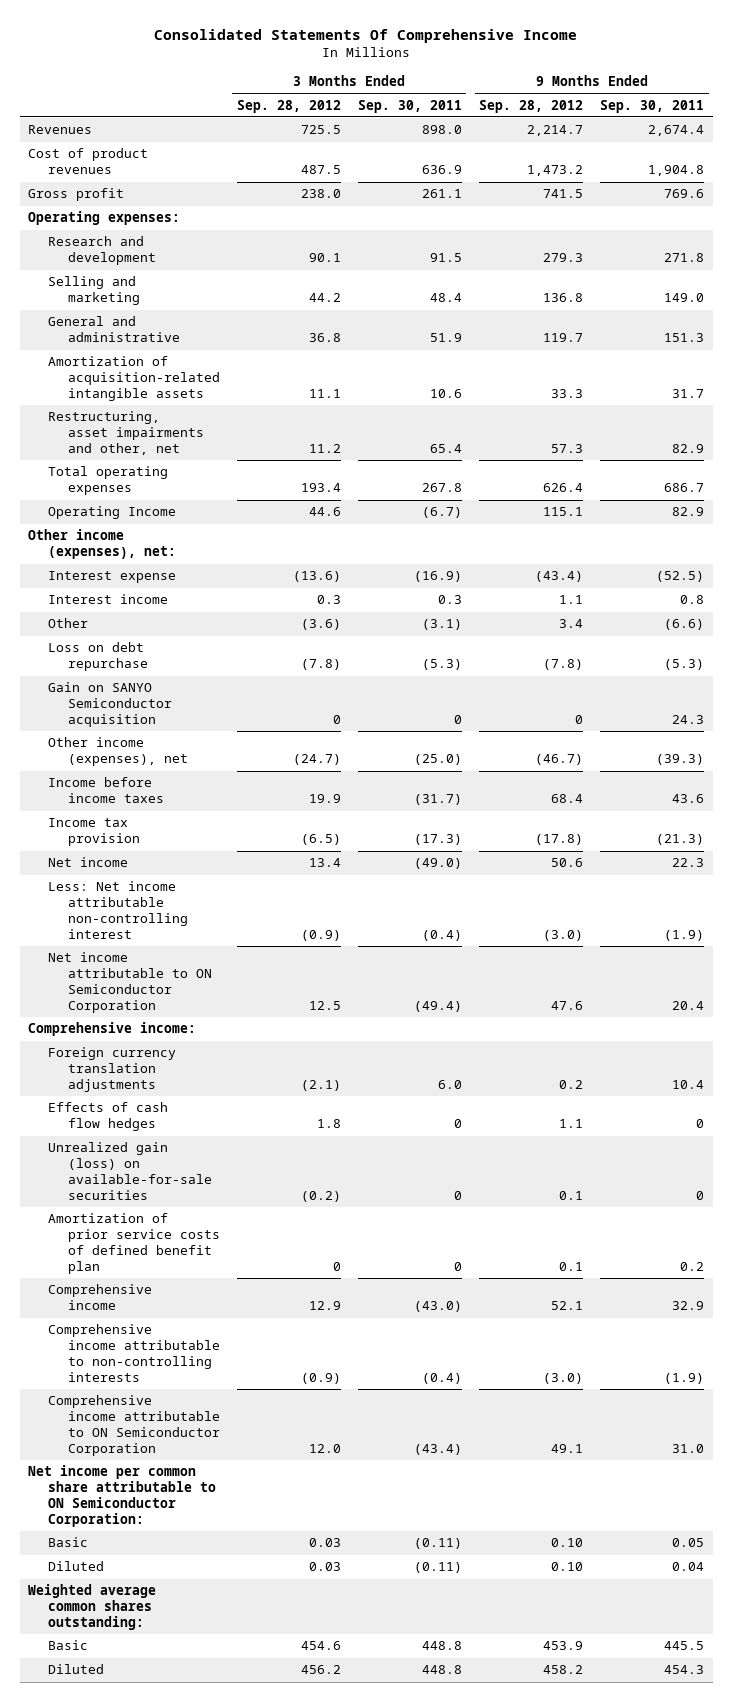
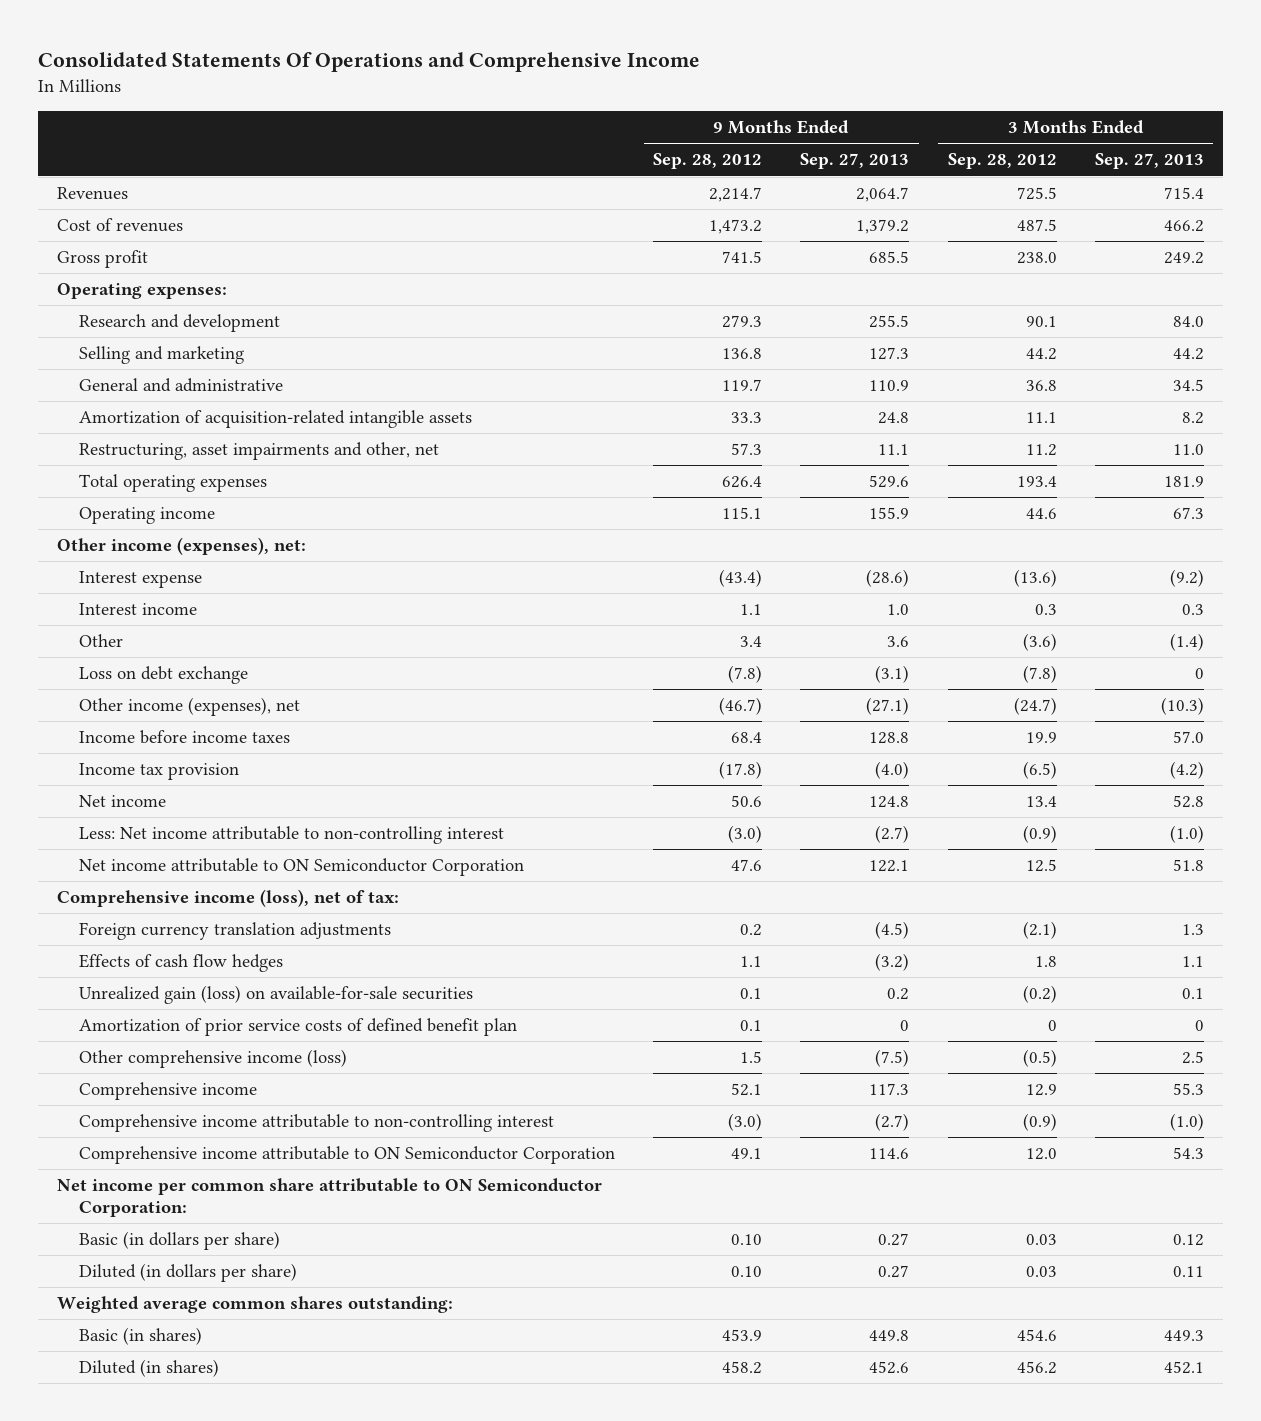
[154,28,578,43] Consolidated Statements Of Comprehensive Income -> [38,52,701,73] Consolidated Statements Of Operations and Comprehensive Income
[357,99,462,113] Sep. 30, 2011 -> none
[600,99,705,113] Sep. 30, 2011 -> none
none -> [800,153,910,170] Sep. 27, 2013
none -> [1094,153,1204,170] Sep. 27, 2013
[28,148,149,175] Cost of product revenues -> [57,218,184,233] Cost of revenues
[47,506,176,520] Operating Income -> [79,507,216,525] Operating income
[47,682,172,728] Gain on SANYO Semiconductor acquisition -> none
[47,642,148,672] Loss on debt repurchase -> [79,666,249,685] Loss on debt exchange
[47,881,188,940] Less: Net income attributable non-controlling interest -> [79,826,505,845] Less: Net income attributable to non-controlling interest
[28,1022,197,1037] Comprehensive income: -> [57,889,400,908] Comprehensive income (loss), net of tax:
none -> [79,1049,348,1069] Other comprehensive income (loss)
[47,1324,220,1383] Comprehensive income attributable to non-controlling interests -> [79,1114,555,1133] Comprehensive income attributable to non-controlling interest
[47,1537,88,1548] Basic -> [79,1231,281,1251] Basic (in dollars per share)
[47,1561,104,1572] Diluted -> [79,1263,298,1283] Diluted (in dollars per share)
[47,1640,88,1651] Basic -> [79,1327,203,1346] Basic (in shares)
[47,1664,104,1675] Diluted -> [79,1359,220,1378] Diluted (in shares)

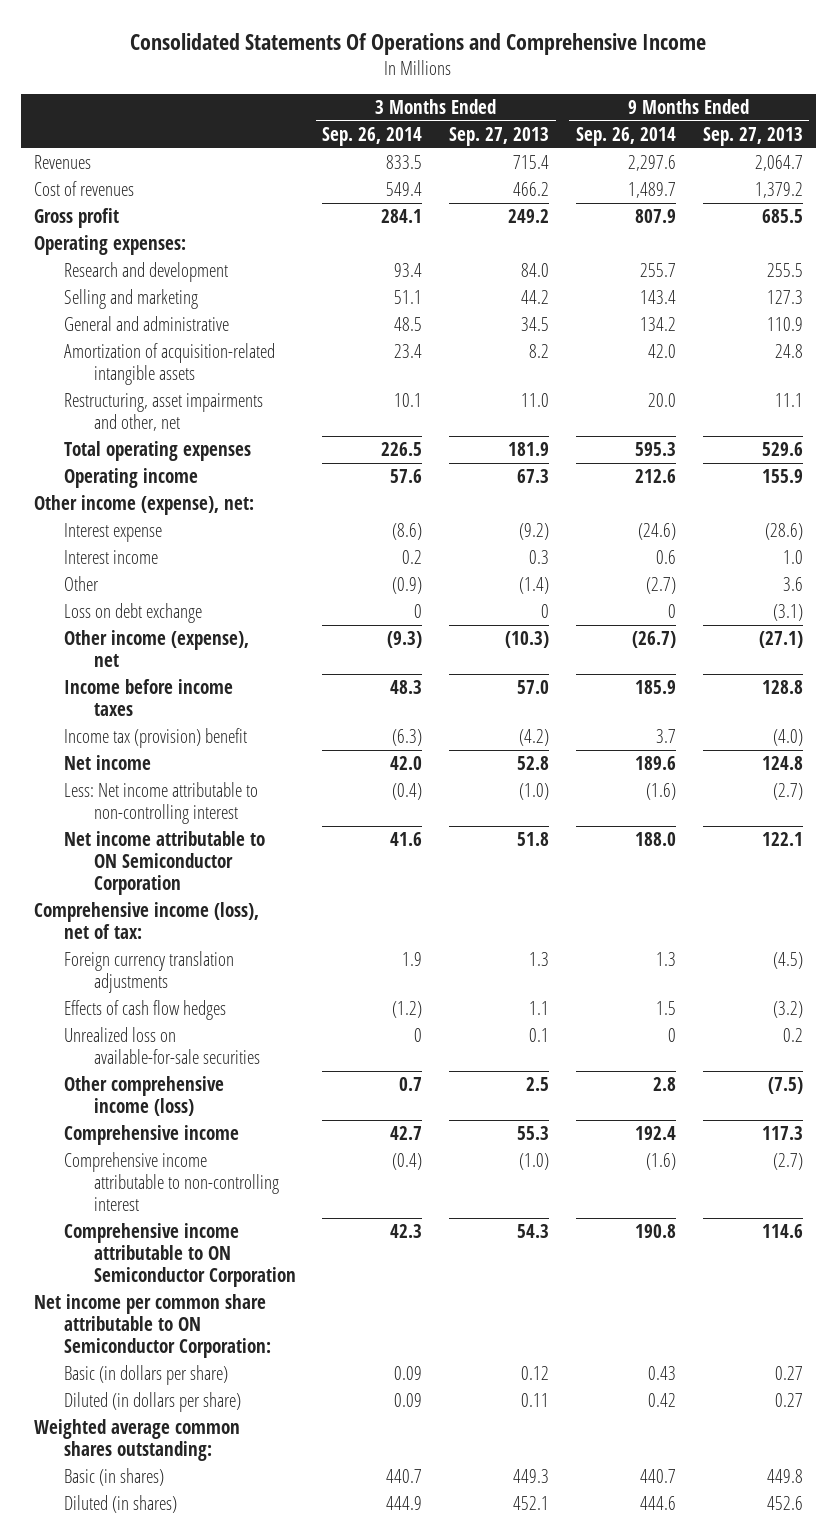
[653,153,763,170] Sep. 28, 2012 -> none
[947,153,1057,170] Sep. 28, 2012 -> none
none -> [322,126,423,146] Sep. 26, 2014
none -> [575,126,676,146] Sep. 26, 2014
[57,537,307,556] Other income (expenses), net: -> [34,495,255,516] Other income (expense), net:
[79,697,301,717] Other income (expenses), net -> [63,630,249,667] Other income (expense), net
[79,763,240,781] Income tax provision -> [63,728,247,749] Income tax (provision) benefit
[79,1018,518,1037] Amortization of prior service costs of defined benefit plan -> none
[79,985,474,1005] Unrealized gain (loss) on available-for-sale securities -> [63,1027,260,1064] Unrealized loss on available-for-sale securities

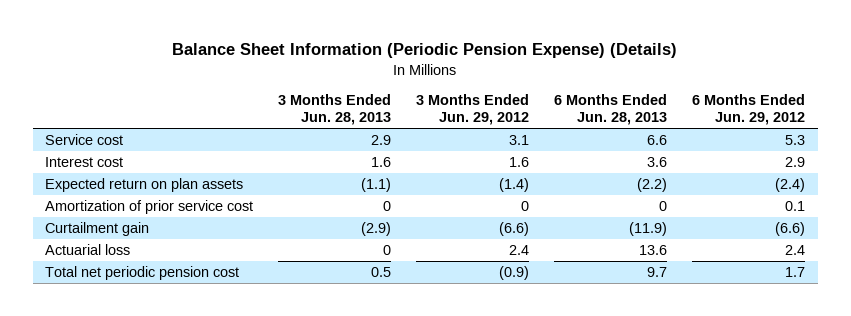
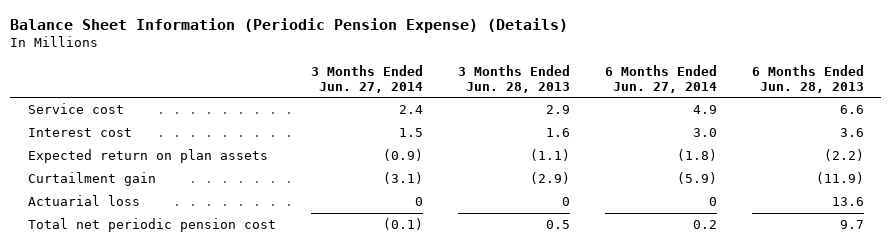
[416,93,530,126] 3 Months Ended Jun. 29, 2012 -> none
[692,93,806,126] 6 Months Ended Jun. 29, 2012 -> none
none -> [310,64,423,93] 3 Months Ended Jun. 27, 2014
none -> [604,64,717,93] 6 Months Ended Jun. 27, 2014
[45,200,254,215] Amortization of prior service cost -> none

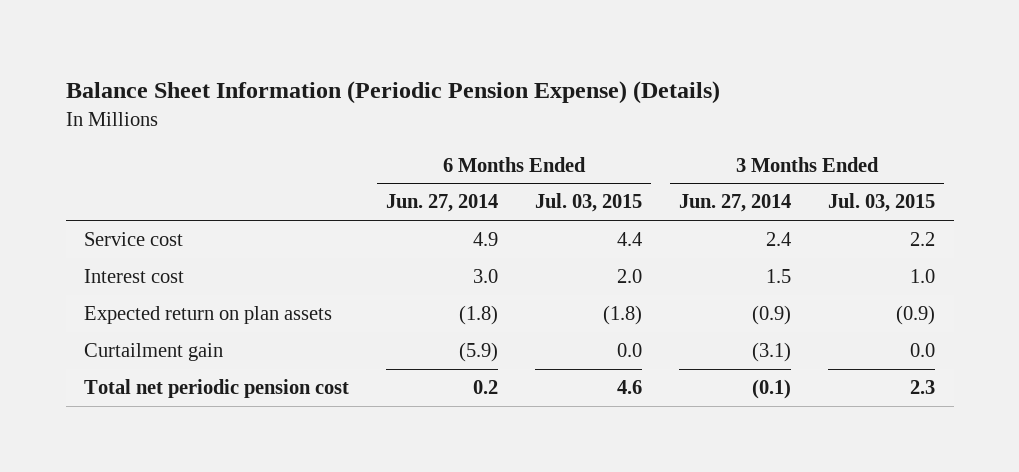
[457,64,570,93] 3 Months Ended Jun. 28, 2013 -> none
[751,64,864,93] 6 Months Ended Jun. 28, 2013 -> none
none -> [535,193,643,213] Jul. 03, 2015
none -> [828,193,936,213] Jul. 03, 2015
[27,195,140,207] Actuarial loss -> none

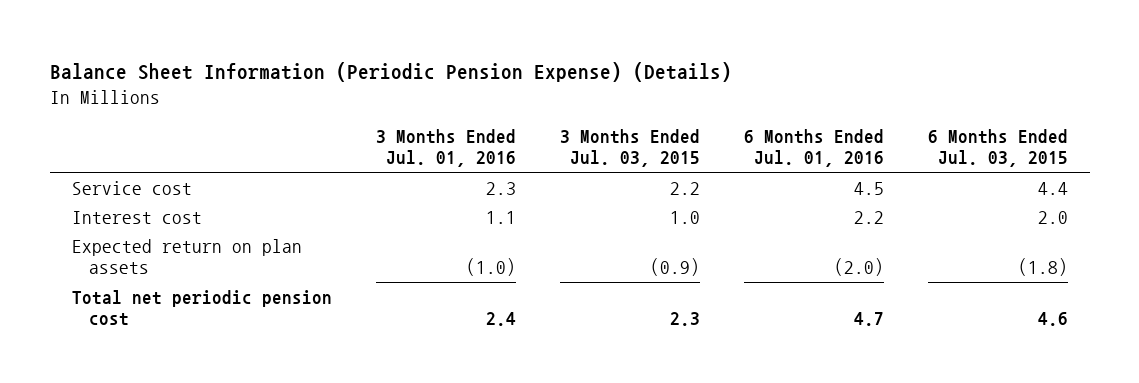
[386,194,499,213] Jun. 27, 2014 -> none
[679,194,792,213] Jun. 27, 2014 -> none
none -> [375,128,516,168] 3 Months Ended Jul. 01, 2016
none -> [743,128,884,168] 6 Months Ended Jul. 01, 2016
[84,343,224,362] Curtailment gain -> none

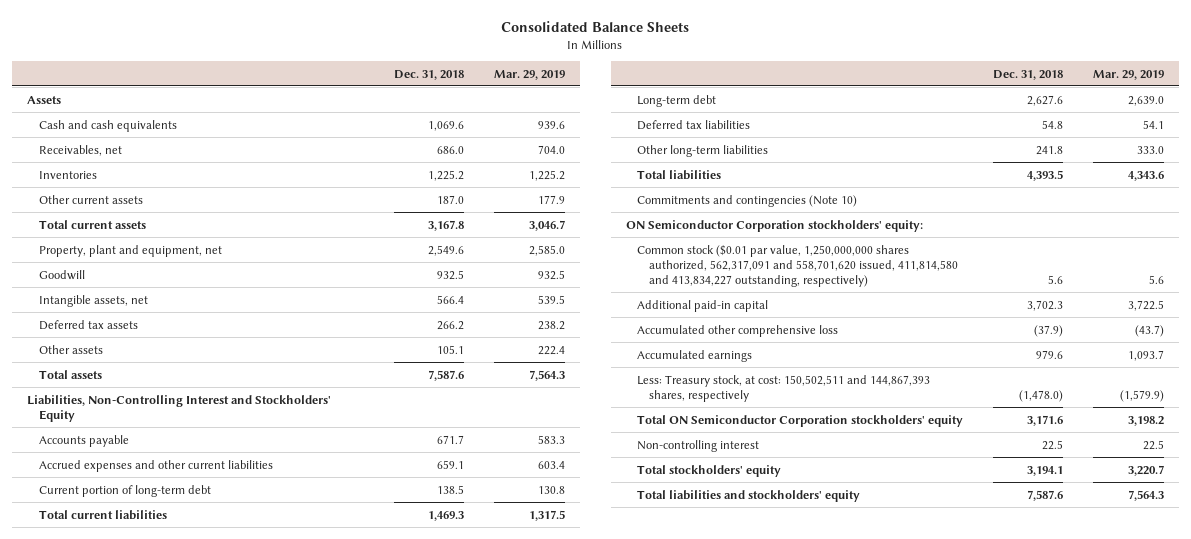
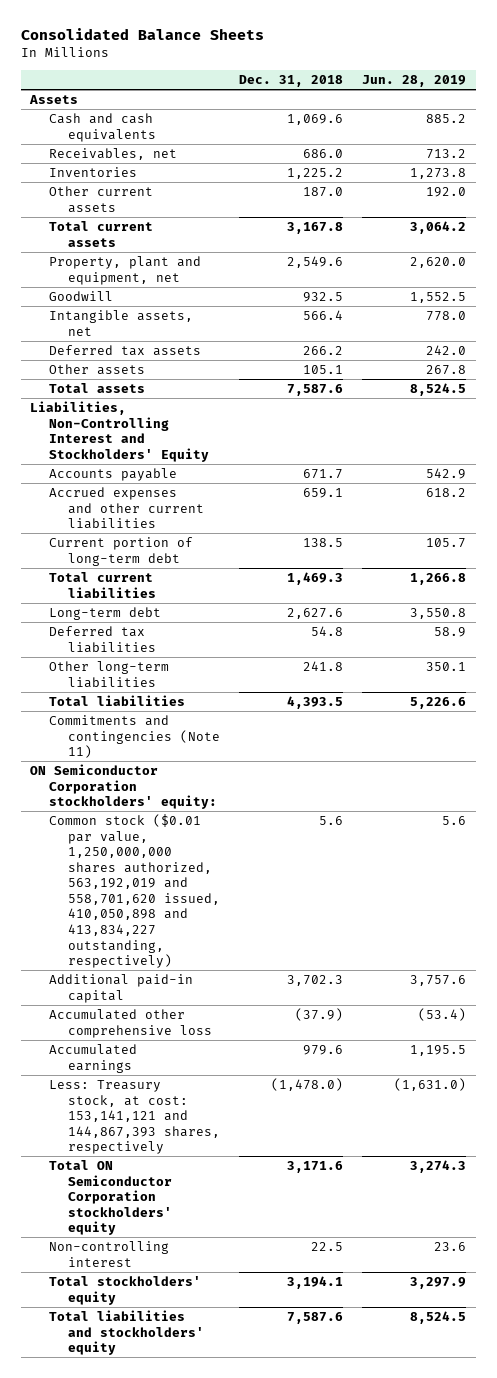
[494,69,566,80] Mar. 29, 2019 -> none
none -> [362,75,467,88] Jun. 28, 2019
[637,194,858,207] Commitments and contingencies (Note 10) -> [49,715,220,759] Commitments and contingencies (Note 11)
[637,244,958,287] Common stock ($0.01 par value, 1,250,000,000 shares authorized, 562,317,091 and 558,701,620 issued, 411,814,580 and 413,834,227 outstanding, respectively) -> [49,814,220,969] Common stock ($0.01 par value, 1,250,000,000 shares authorized, 563,192,019 and 558,701,620 issued, 410,050,898 and 413,834,227 outstanding, respectively)
[637,374,931,402] Less: Treasury stock, at cost: 150,502,511 and 144,867,393 shares, respectively -> [49,1080,220,1155] Less: Treasury stock, at cost: 153,141,121 and 144,867,393 shares, respectively

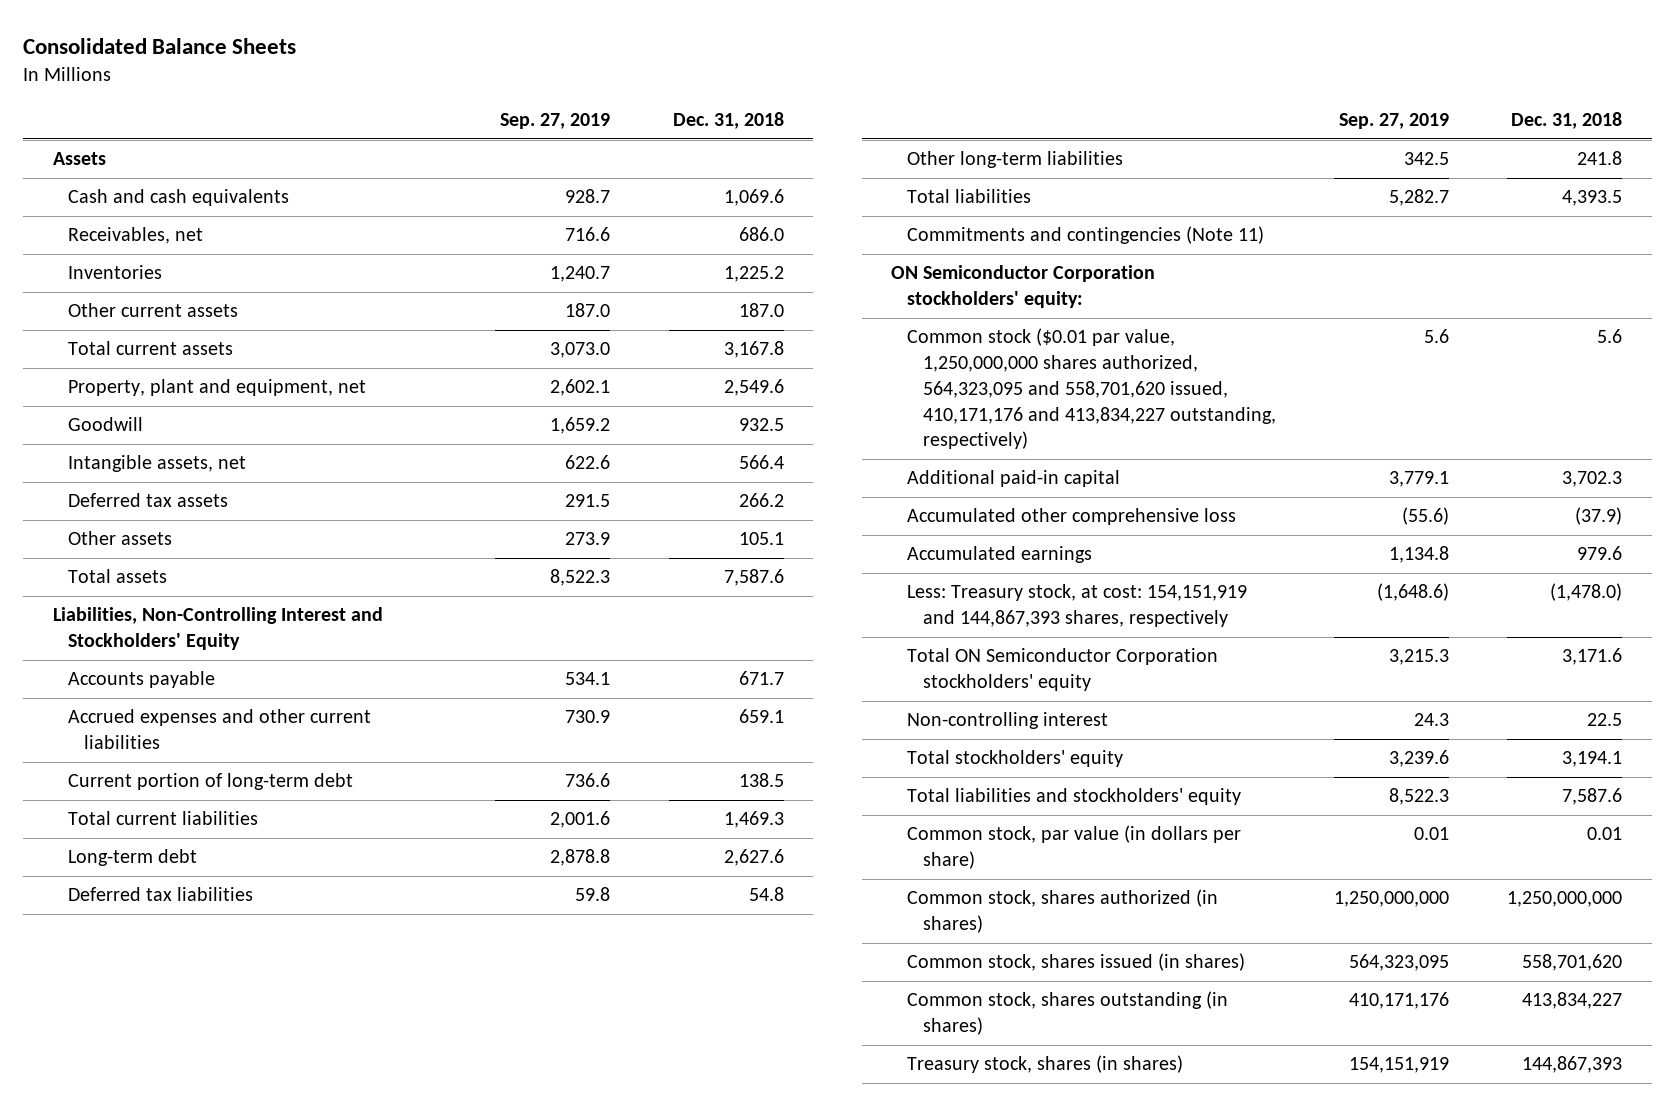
[362,75,467,88] Jun. 28, 2019 -> none
none -> [500,113,611,130] Sep. 27, 2019
[49,814,220,969] Common stock ($0.01 par value, 1,250,000,000 shares authorized, 563,192,019 and 558,701,620 issued, 410,050,898 and 413,834,227 outstanding, respectively) -> [907,328,1276,450] Common stock ($0.01 par value, 1,250,000,000 shares authorized, 564,323,095 and 558,701,620 issued, 410,171,176 and 413,834,227 outstanding, respectively)
[49,1080,220,1155] Less: Treasury stock, at cost: 153,141,121 and 144,867,393 shares, respectively -> [907,584,1248,628] Less: Treasury stock, at cost: 154,151,919 and 144,867,393 shares, respectively
none -> [907,825,1242,870] Common stock, par value (in dollars per share)
none -> [907,889,1219,934] Common stock, shares authorized (in shares)
none -> [907,953,1246,972] Common stock, shares issued (in shares)
none -> [907,991,1229,1036] Common stock, shares outstanding (in shares)
none -> [907,1055,1184,1074] Treasury stock, shares (in shares)

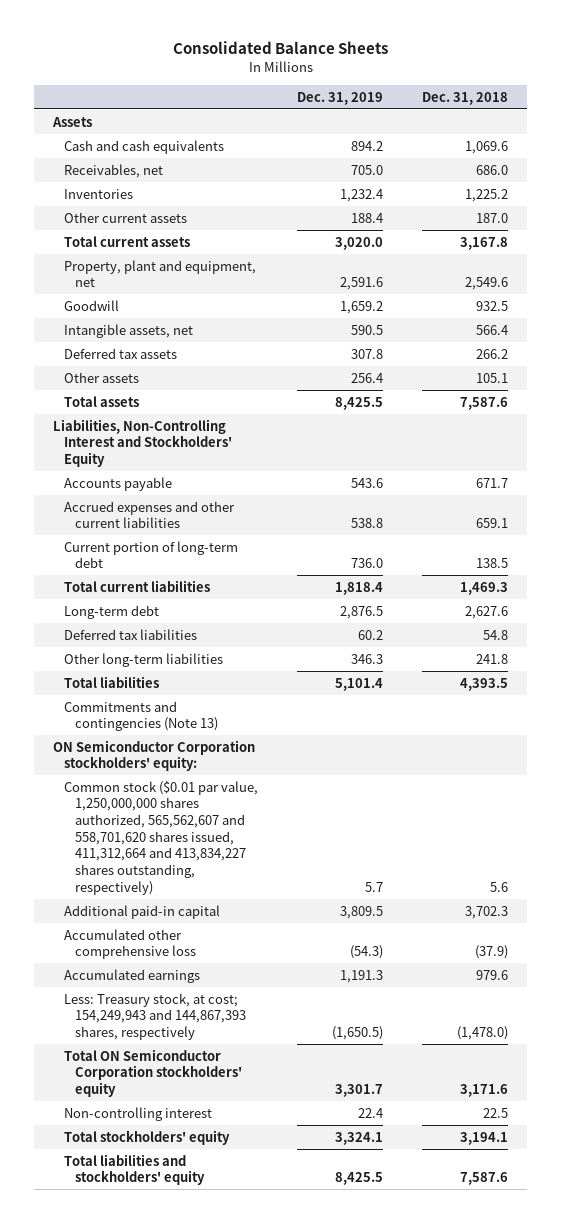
[500,113,611,130] Sep. 27, 2019 -> none
none -> [296,91,383,105] Dec. 31, 2019
[907,226,1265,245] Commitments and contingencies (Note 11) -> [64,700,218,732] Commitments and contingencies (Note 13)
[907,328,1276,450] Common stock ($0.01 par value, 1,250,000,000 shares authorized, 564,323,095 and 558,701,620 issued, 410,171,176 and 413,834,227 outstanding, respectively) -> [64,780,259,895] Common stock ($0.01 par value, 1,250,000,000 shares authorized, 565,562,607 and 558,701,620 shares issued, 411,312,664 and 413,834,227 shares outstanding, respectively)
[907,584,1248,628] Less: Treasury stock, at cost: 154,151,919 and 144,867,393 shares, respectively -> [64,992,246,1041] Less: Treasury stock, at cost; 154,249,943 and 144,867,393 shares, respectively
[907,825,1242,870] Common stock, par value (in dollars per share) -> none
[907,889,1219,934] Common stock, shares authorized (in shares) -> none
[907,953,1246,972] Common stock, shares issued (in shares) -> none
[907,991,1229,1036] Common stock, shares outstanding (in shares) -> none
[907,1055,1184,1074] Treasury stock, shares (in shares) -> none

